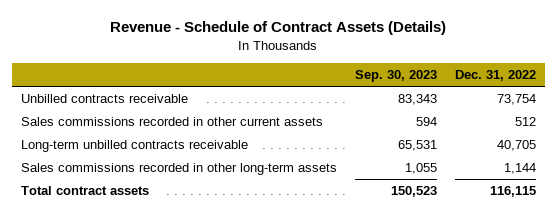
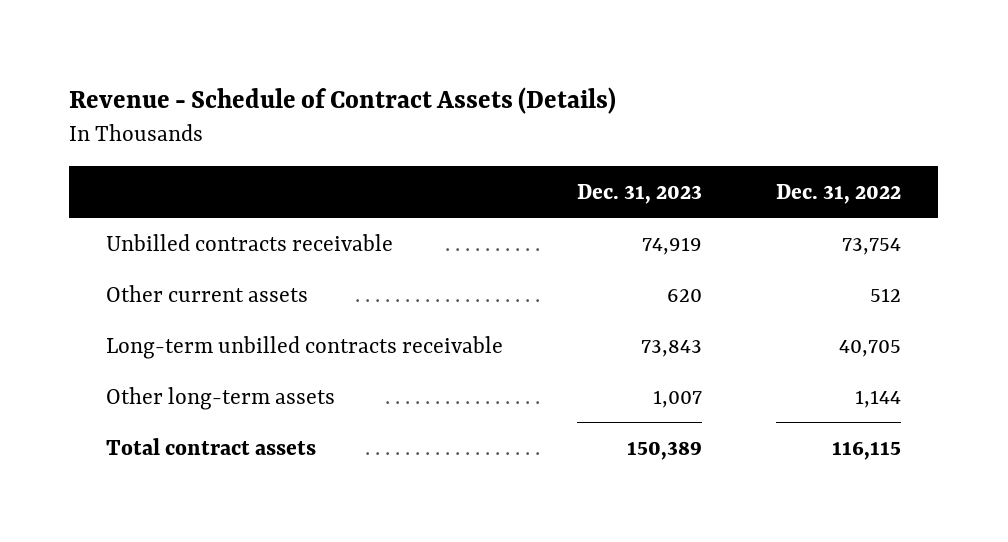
[354,69,437,82] Sep. 30, 2023 -> none
none -> [577,183,703,204] Dec. 31, 2023
[20,117,323,127] Sales commissions recorded in other current assets -> [106,284,309,302] Other current assets
[20,163,337,176] Sales commissions recorded in other long-term assets -> [106,386,336,410] Other long-term assets

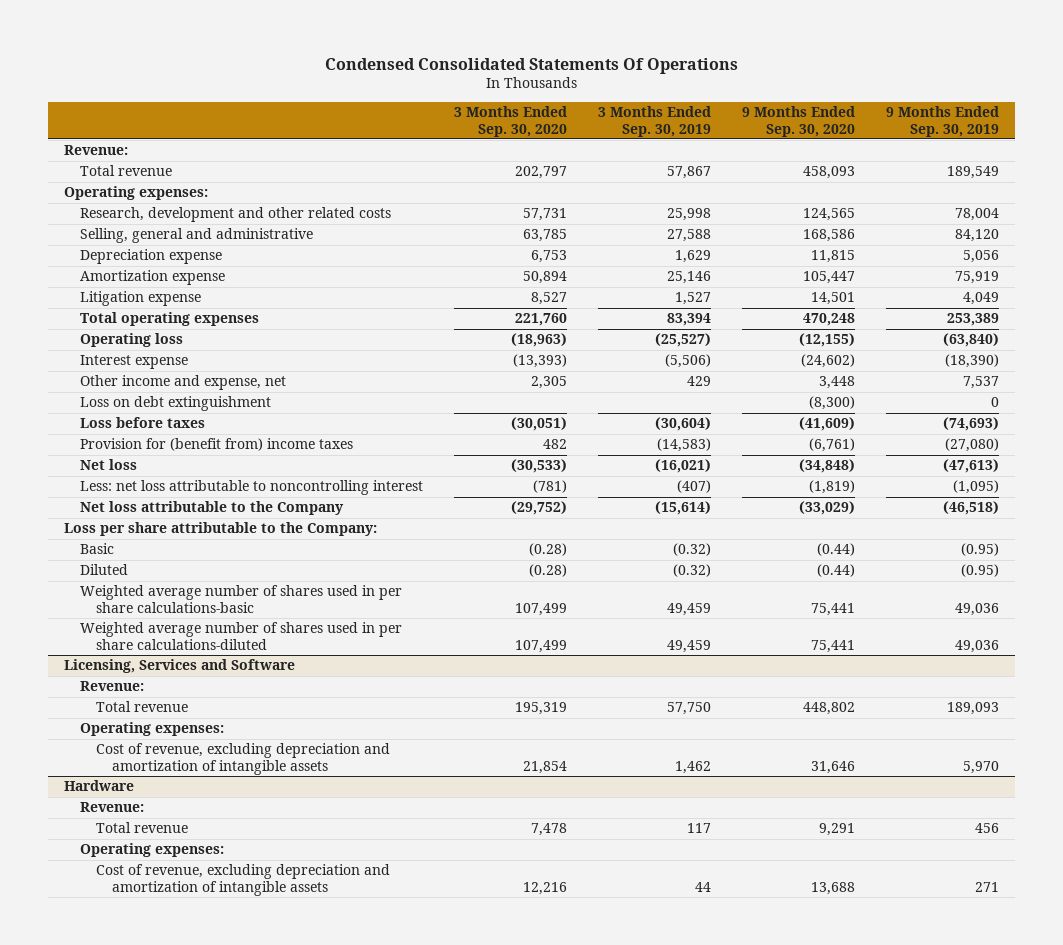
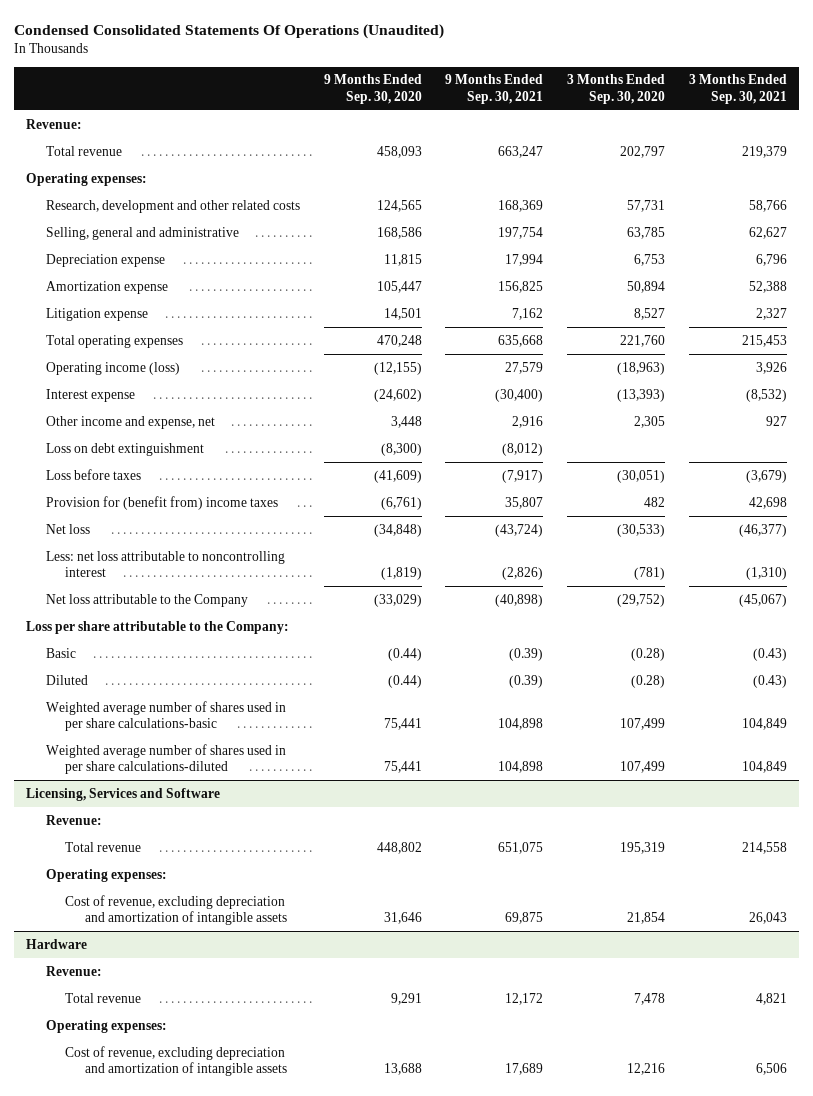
[324,57,738,74] Condensed Consolidated Statements Of Operations -> [14,24,445,40] Condensed Consolidated Statements Of Operations (Unaudited)
[598,106,712,137] 3 Months Ended Sep. 30, 2019 -> none
[886,106,1000,137] 9 Months Ended Sep. 30, 2019 -> none
none -> [445,74,544,104] 9 Months Ended Sep. 30, 2021
none -> [689,74,788,104] 3 Months Ended Sep. 30, 2021
[79,333,183,348] Operating loss -> [45,361,180,375] Operating income (loss)

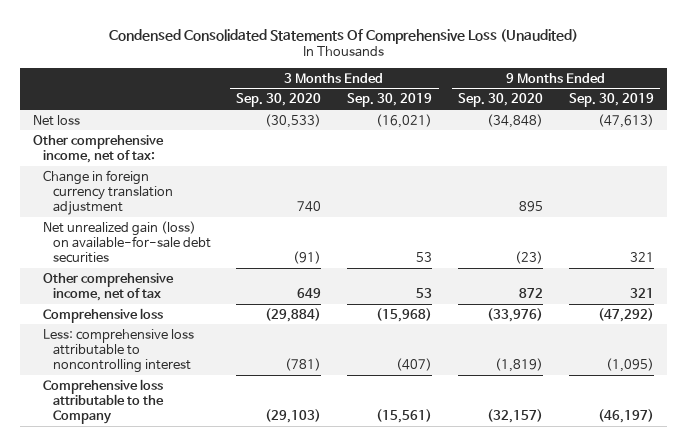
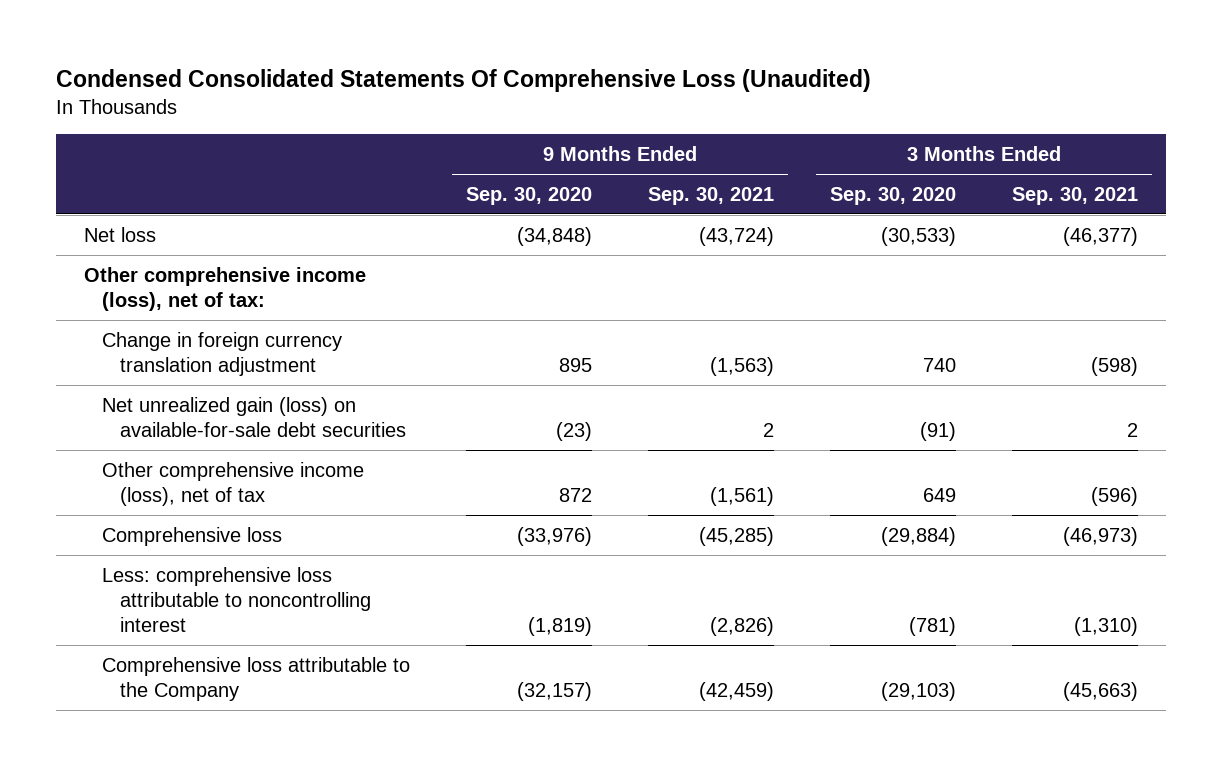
[347,93,433,108] Sep. 30, 2019 -> none
[568,93,654,108] Sep. 30, 2019 -> none
none -> [647,186,774,205] Sep. 30, 2021
none -> [1011,186,1138,205] Sep. 30, 2021
[33,134,165,163] Other comprehensive income, net of tax: -> [83,266,366,311] Other comprehensive income (loss), net of tax:
[43,272,175,301] Other comprehensive income, net of tax -> [101,461,364,506] Other comprehensive income (loss), net of tax

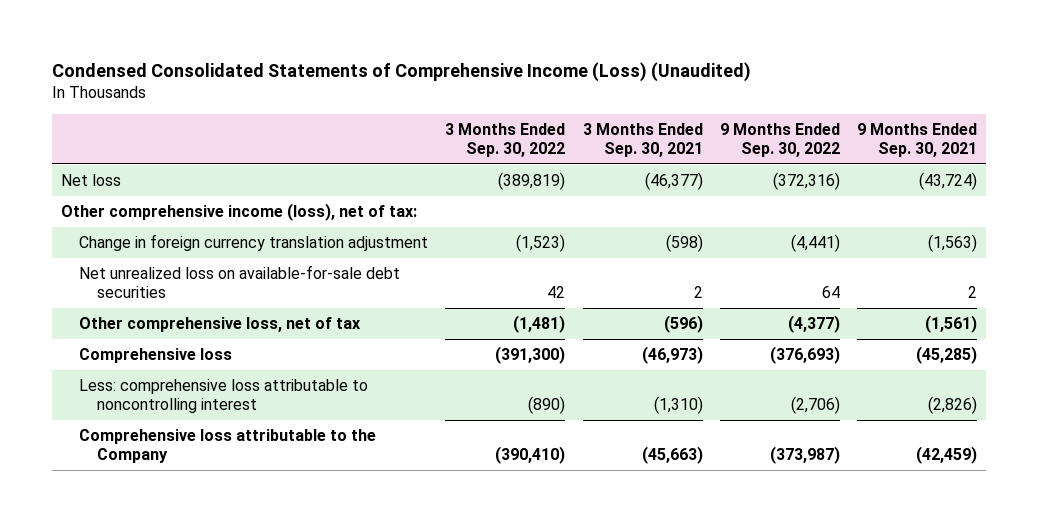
[55,69,871,93] Condensed Consolidated Statements Of Comprehensive Loss (Unaudited) -> [52,61,752,82] Condensed Consolidated Statements of Comprehensive Income (Loss) (Unaudited)
[465,186,592,205] Sep. 30, 2020 -> none
[829,186,956,205] Sep. 30, 2020 -> none
none -> [445,123,566,157] 3 Months Ended Sep. 30, 2022
none -> [719,123,840,157] 9 Months Ended Sep. 30, 2022
[101,396,406,437] Net unrealized gain (loss) on available-for-sale debt securities -> [79,265,401,298] Net unrealized loss on available-for-sale debt securities
[101,461,364,506] Other comprehensive income (loss), net of tax -> [79,317,362,333] Other comprehensive loss, net of tax

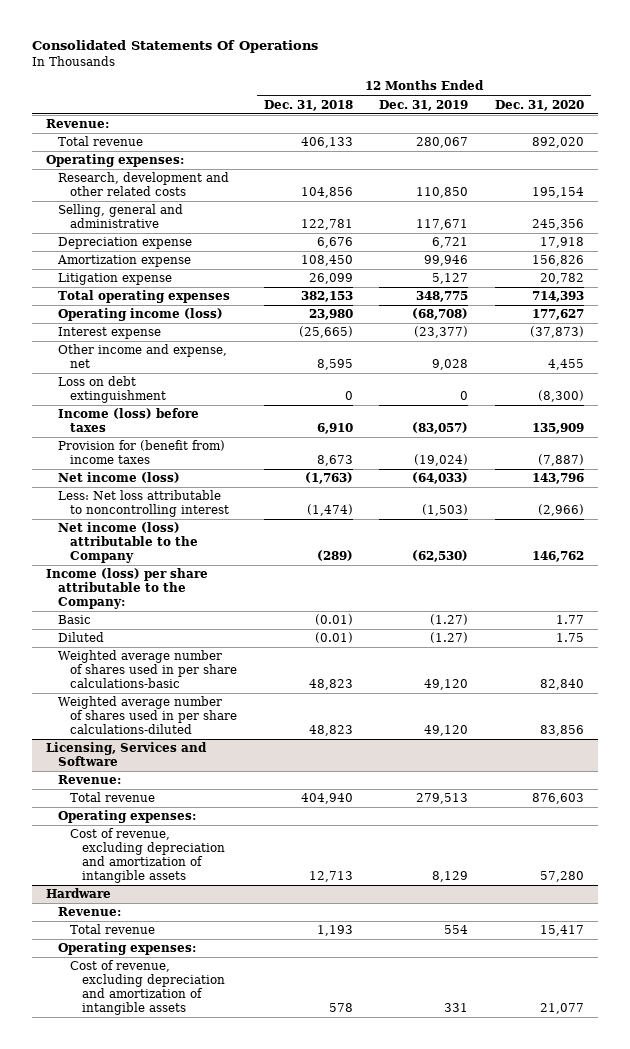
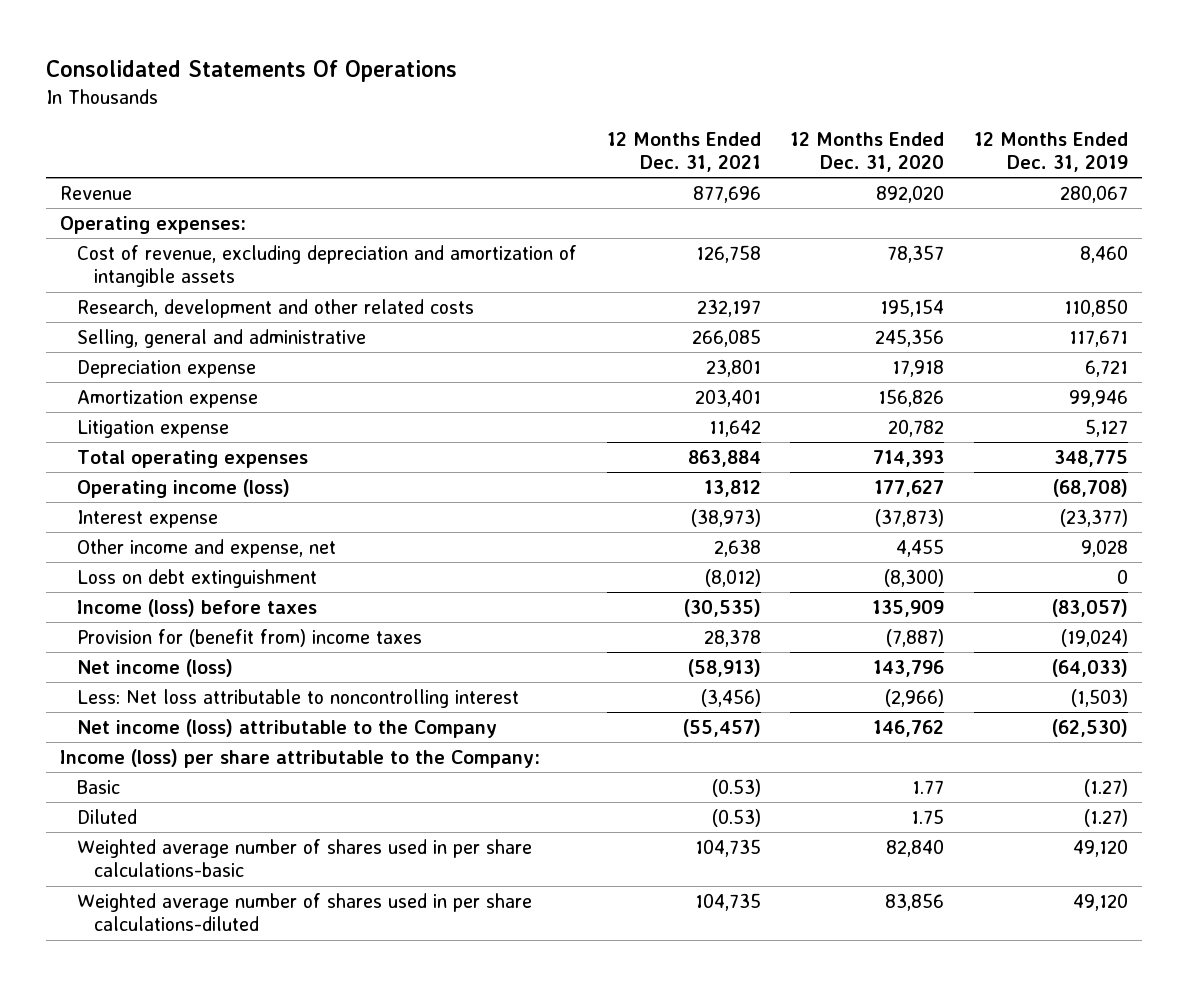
[263,99,353,111] Dec. 31, 2018 -> none
none -> [606,131,761,172] 12 Months Ended Dec. 31, 2021
[45,119,109,129] Revenue: -> none
[57,136,143,147] Total revenue -> [60,185,133,200] Revenue
none -> [77,244,578,288] Cost of revenue, excluding depreciation and amortization of intangible assets
[45,742,207,767] Licensing, Services and Software -> none
[57,775,121,785] Revenue: -> none
[69,792,155,803] Total revenue -> none
[57,810,196,824] Operating expenses: -> none
[69,828,226,883] Cost of revenue, excluding depreciation and amortization of intangible assets -> none
[45,888,111,899] Hardware -> none
[57,907,121,917] Revenue: -> none
[69,924,155,935] Total revenue -> none
[57,942,196,956] Operating expenses: -> none
[69,960,226,1015] Cost of revenue, excluding depreciation and amortization of intangible assets -> none

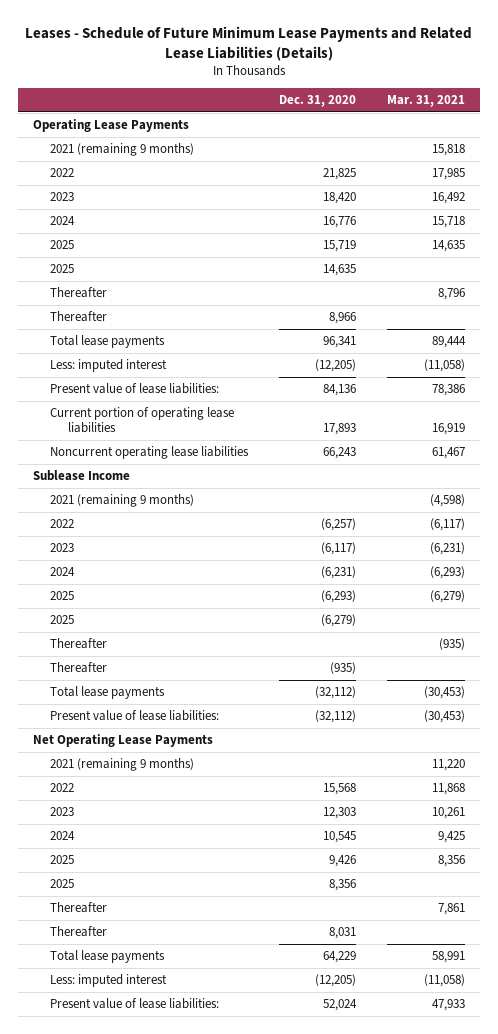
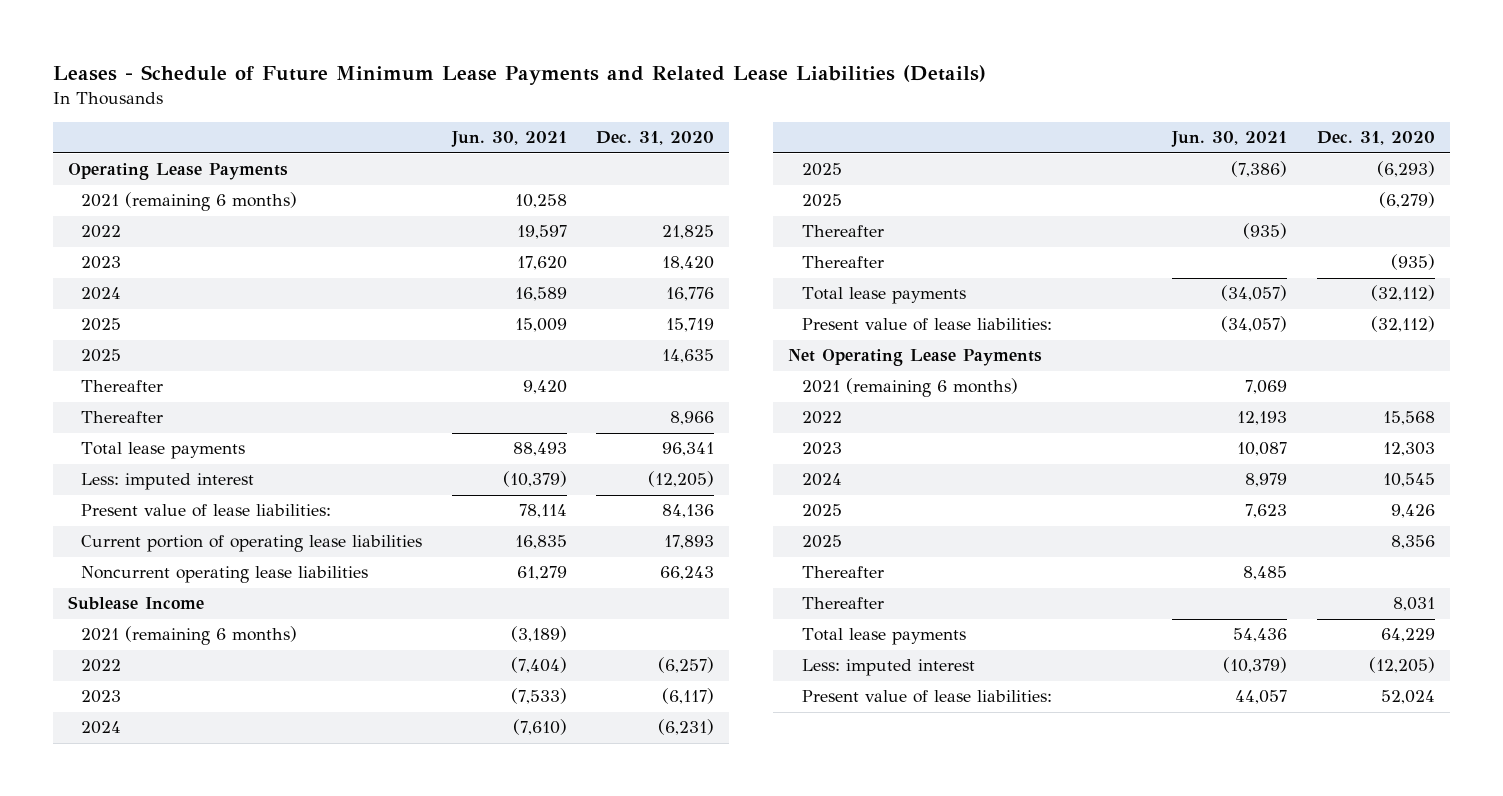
[386,95,465,108] Mar. 31, 2021 -> none
none -> [450,131,567,148] Jun. 30, 2021
[50,143,195,157] 2021 (remaining 9 months) -> [81,192,298,212] 2021 (remaining 6 months)
[50,494,195,508] 2021 (remaining 9 months) -> [81,626,298,646] 2021 (remaining 6 months)
[50,758,195,772] 2021 (remaining 9 months) -> [801,378,1018,398] 2021 (remaining 6 months)

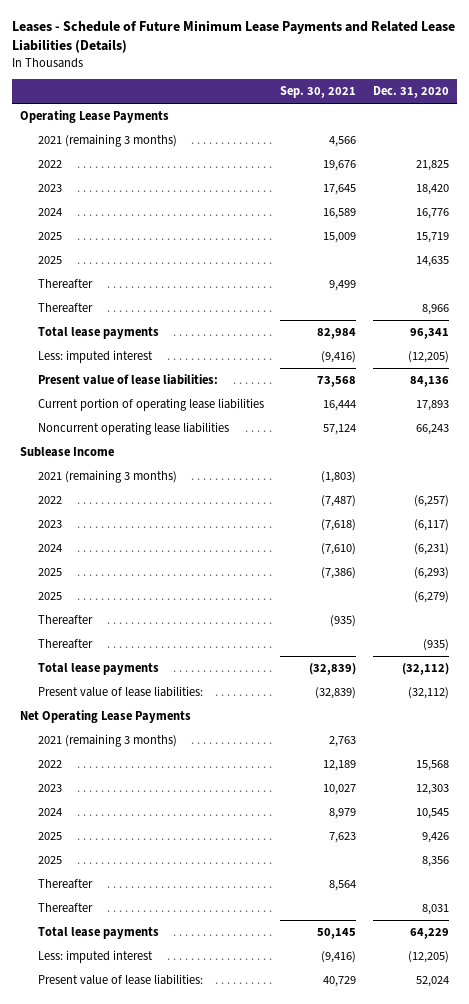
[450,131,567,148] Jun. 30, 2021 -> none
none -> [280,86,357,99] Sep. 30, 2021
[81,192,298,212] 2021 (remaining 6 months) -> [37,134,177,148] 2021 (remaining 3 months)
[81,626,298,646] 2021 (remaining 6 months) -> [37,470,177,484] 2021 (remaining 3 months)
[801,378,1018,398] 2021 (remaining 6 months) -> [37,734,177,748] 2021 (remaining 3 months)

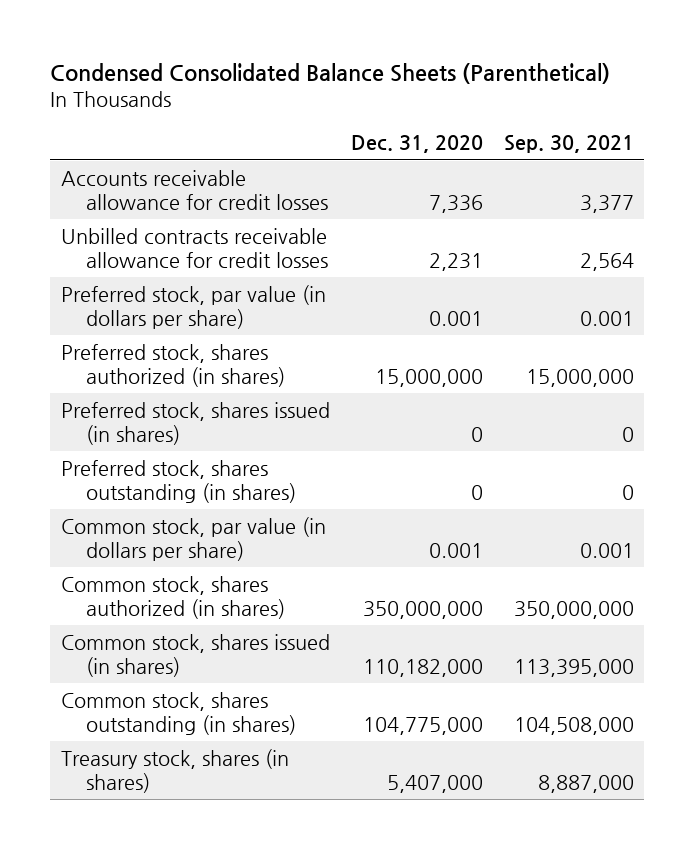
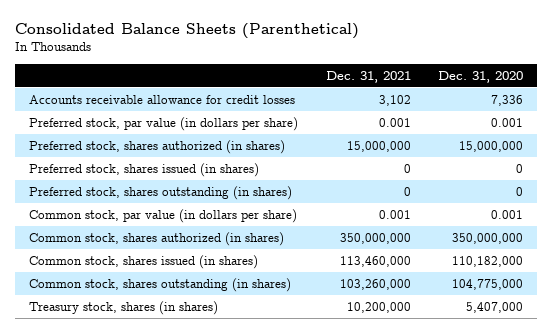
[50,63,611,85] Condensed Consolidated Balance Sheets (Parenthetical) -> [14,23,359,40] Consolidated Balance Sheets (Parenthetical)
[503,135,634,154] Sep. 30, 2021 -> none
none -> [325,70,411,83] Dec. 31, 2021
[60,227,328,269] Unbilled contracts receivable allowance for credit losses -> none

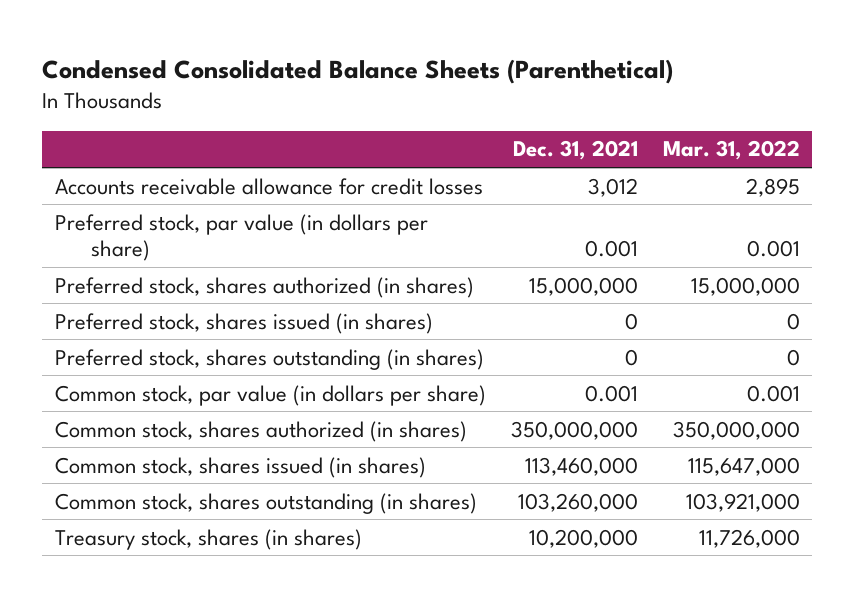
[14,23,359,40] Consolidated Balance Sheets (Parenthetical) -> [42,58,674,84] Condensed Consolidated Balance Sheets (Parenthetical)
[438,70,524,83] Dec. 31, 2020 -> none
none -> [662,140,800,161] Mar. 31, 2022
[378,94,411,106] 3,102 -> [587,177,638,197] 3,012

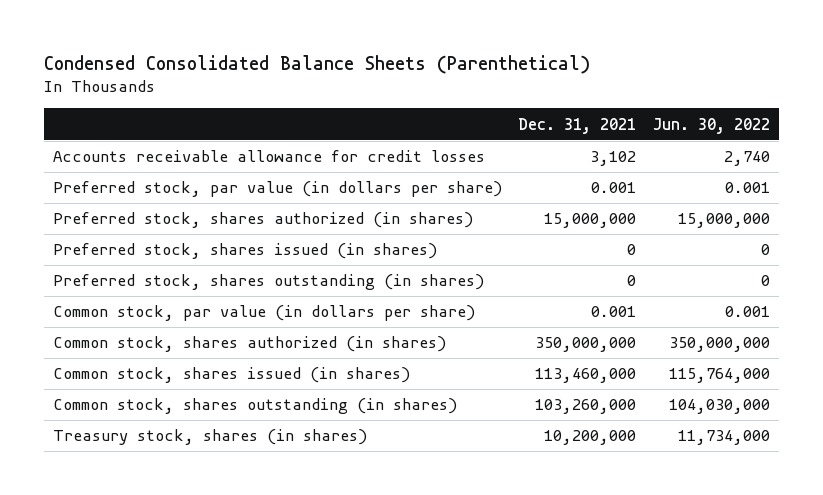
[662,140,800,161] Mar. 31, 2022 -> none
none -> [653,117,771,134] Jun. 30, 2022
[587,177,638,197] 3,012 -> [590,151,637,167] 3,102

